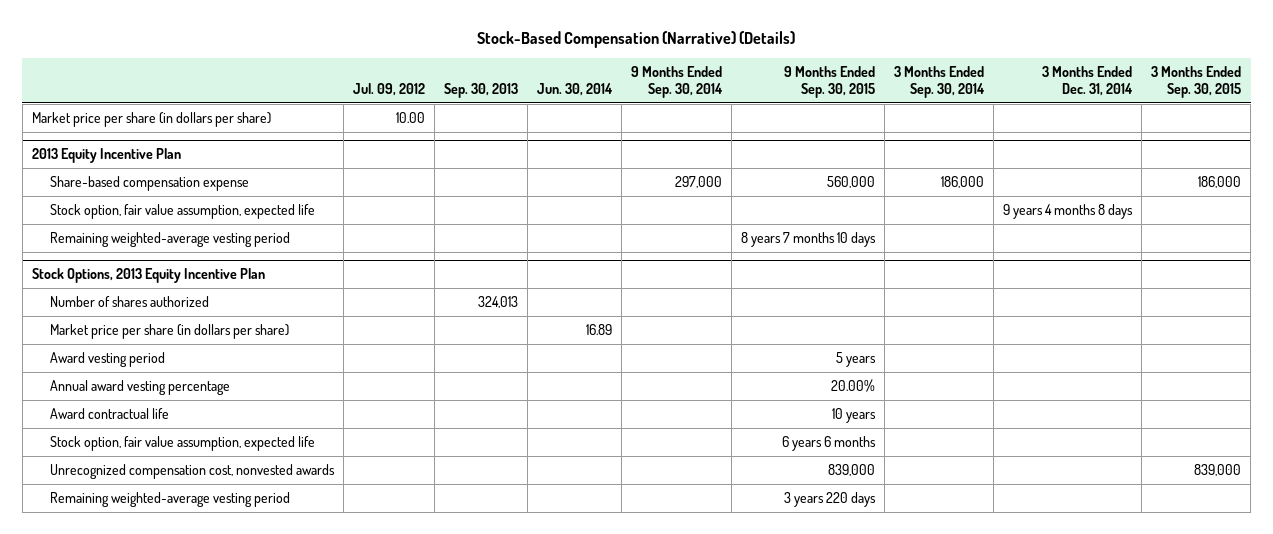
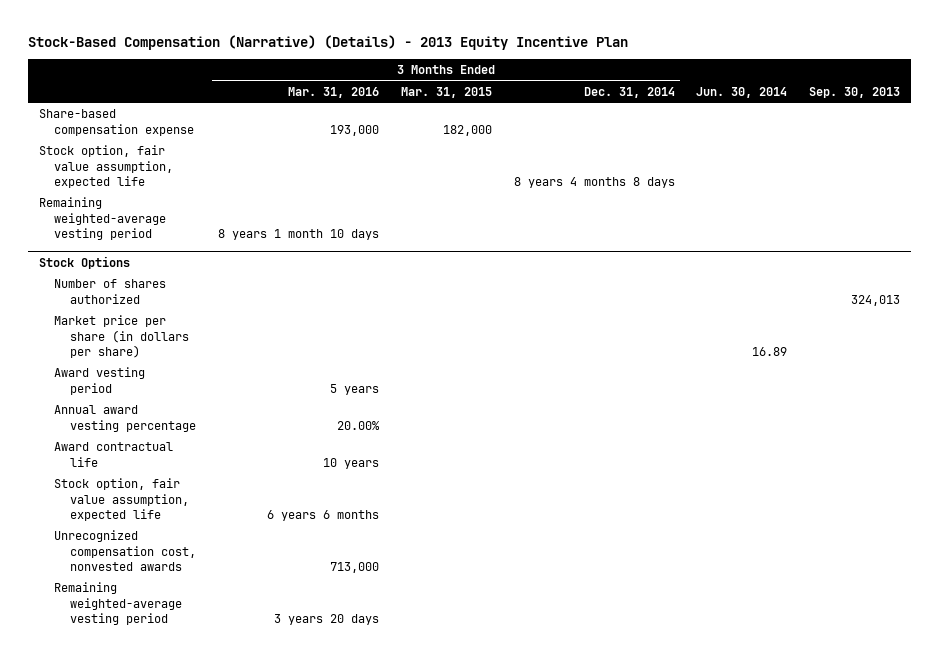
[477,31,796,49] Stock-Based Compensation (Narrative) (Details) -> [28,35,629,51] Stock-Based Compensation (Narrative) (Details) - 2013 Equity Incentive Plan
[352,82,425,96] Jul. 09, 2012 -> none
[630,66,723,98] 9 Months Ended Sep. 30, 2014 -> none
[784,66,876,98] 9 Months Ended Sep. 30, 2015 -> none
[894,66,986,98] 3 Months Ended Sep. 30, 2014 -> none
[1151,66,1242,98] 3 Months Ended Sep. 30, 2015 -> none
none -> [287,86,379,98] Mar. 31, 2016
none -> [400,86,492,98] Mar. 31, 2015
[31,112,271,128] Market price per share (in dollars per share) -> none
[31,148,181,164] 2013 Equity Incentive Plan -> none
[49,176,249,192] Share-based compensation expense -> none
[49,204,315,220] Stock option, fair value assumption, expected life -> none
[49,232,290,248] Remaining weighted-average vesting period -> none
none -> [38,109,195,136] Share-based compensation expense
none -> [38,145,174,189] Stock option, fair value assumption, expected life
none -> [38,197,167,241] Remaining weighted-average vesting period
[31,268,265,284] Stock Options, 2013 Equity Incentive Plan -> [38,255,130,269] Stock Options

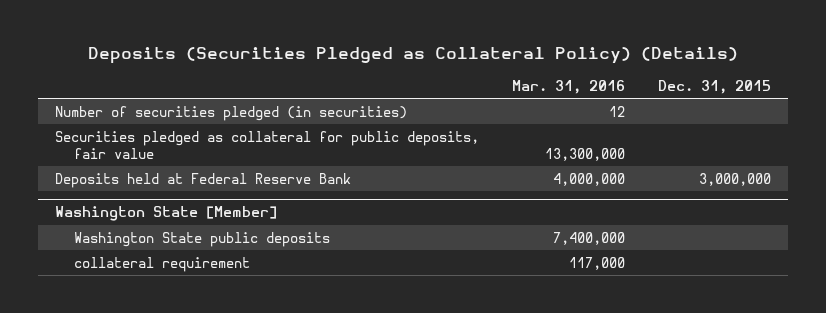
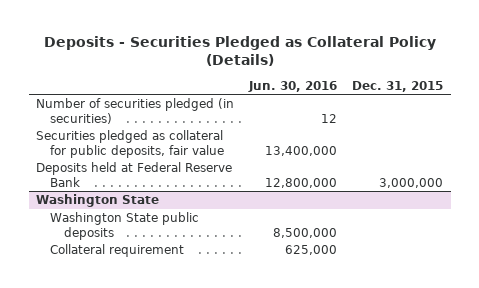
[87,47,738,65] Deposits (Securities Pledged as Collateral Policy) (Details) -> [43,35,436,66] Deposits - Securities Pledged as Collateral Policy (Details)
[511,79,625,94] Mar. 31, 2016 -> none
none -> [248,80,338,92] Jun. 30, 2016
[54,206,277,222] Washington State [Member] -> [36,194,160,208] Washington State
[73,256,250,272] collateral requirement -> [50,244,185,258] Collateral requirement

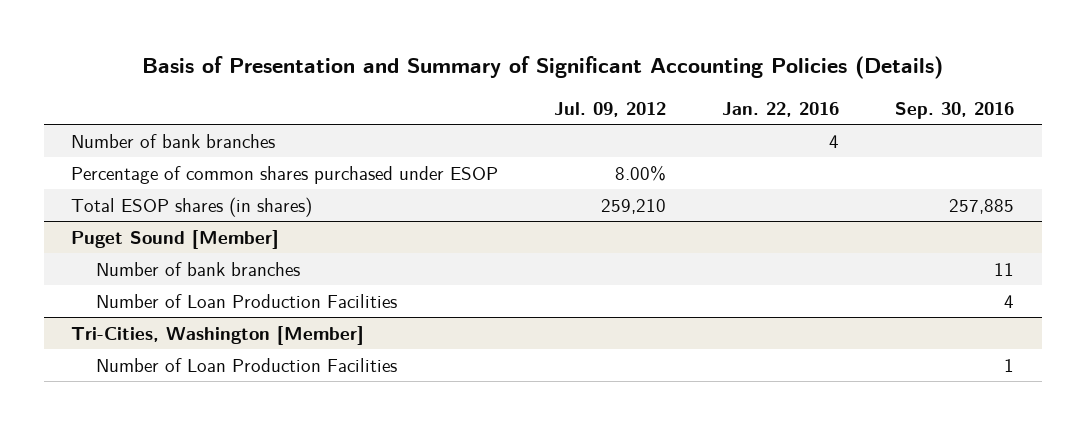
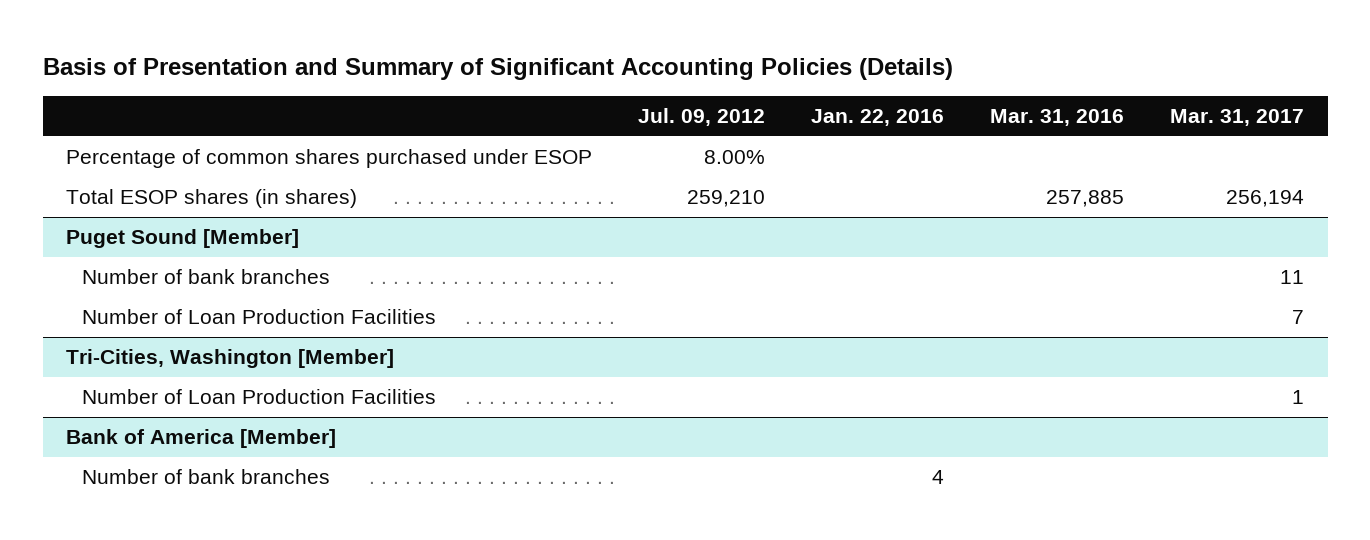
[895,102,1015,120] Sep. 30, 2016 -> none
none -> [990,109,1125,127] Mar. 31, 2016
none -> [1170,109,1305,127] Mar. 31, 2017
[71,133,276,148] Number of bank branches -> none
none -> [65,429,336,449] Bank of America [Member]
none -> [81,469,330,485] Number of bank branches

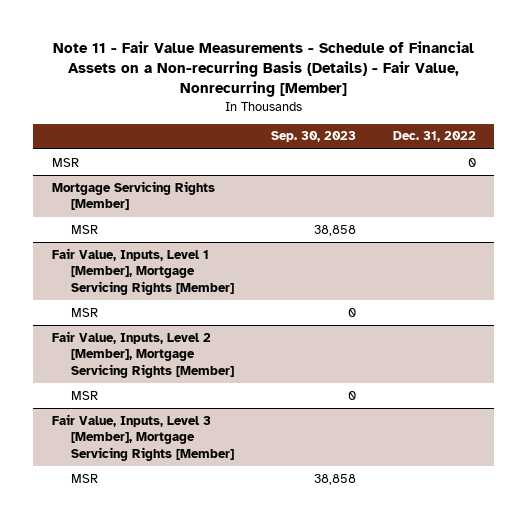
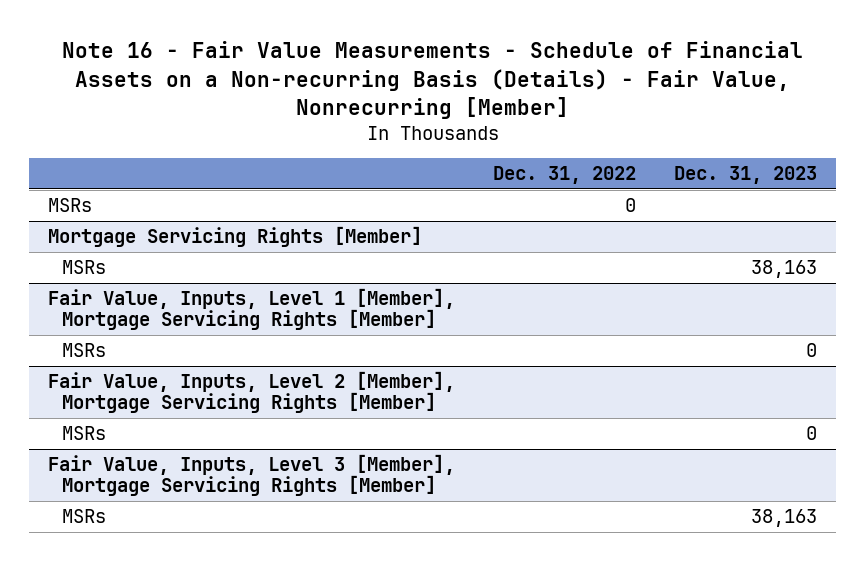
[52,41,474,98] Note 11 - Fair Value Measurements - Schedule of Financial Assets on a Non-recurring Basis (Details) - Fair Value, Nonrecurring [Member] -> [61,40,803,120] Note 16 - Fair Value Measurements - Schedule of Financial Assets on a Non-recurring Basis (Details) - Fair Value, Nonrecurring [Member]
[270,131,356,143] Sep. 30, 2023 -> none
none -> [674,166,818,185] Dec. 31, 2023
[51,157,79,167] MSR -> [48,198,93,213] MSRs
[70,224,98,234] MSR -> [62,260,107,275] MSRs
[70,307,98,317] MSR -> [62,343,107,358] MSRs
[70,390,98,400] MSR -> [62,426,107,441] MSRs
[70,473,98,483] MSR -> [62,509,107,524] MSRs

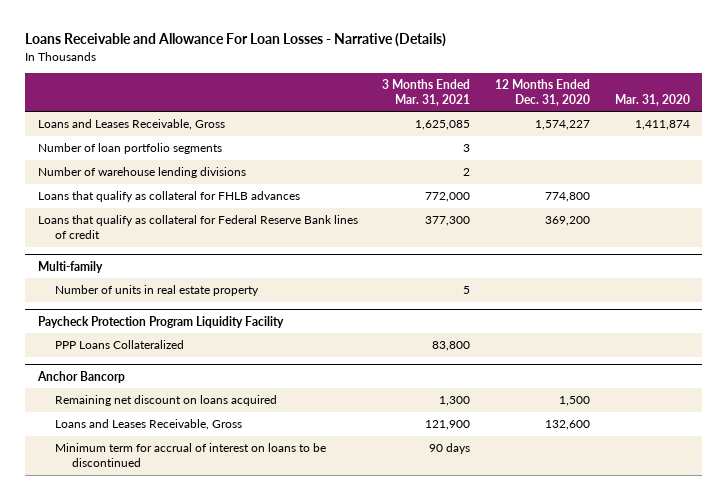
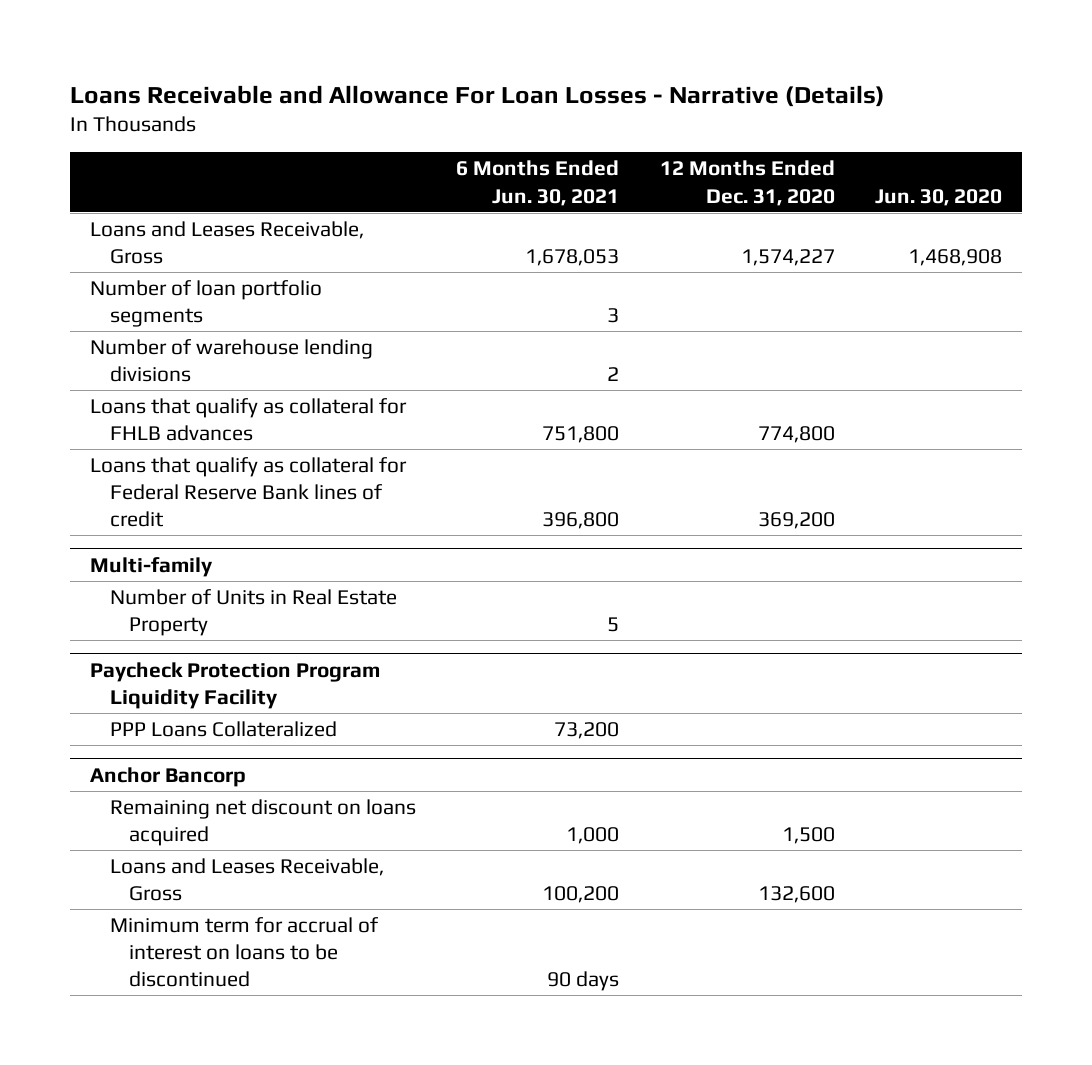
[382,79,471,106] 3 Months Ended Mar. 31, 2021 -> none
[614,93,690,106] Mar. 31, 2020 -> none
none -> [456,160,620,206] 6 Months Ended Jun. 30, 2021
none -> [874,188,1002,206] Jun. 30, 2020
[54,285,259,297] Number of units in real estate property -> [109,588,397,637] Number of Units in Real Estate Property

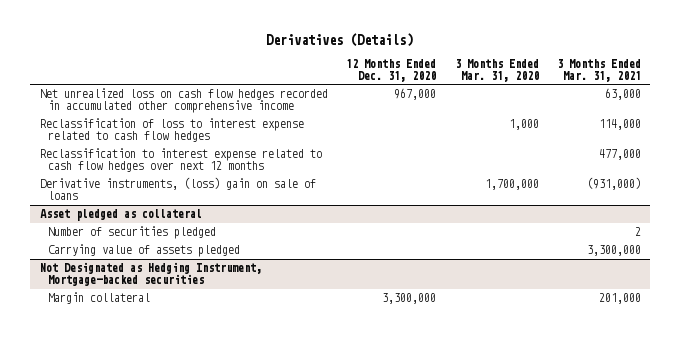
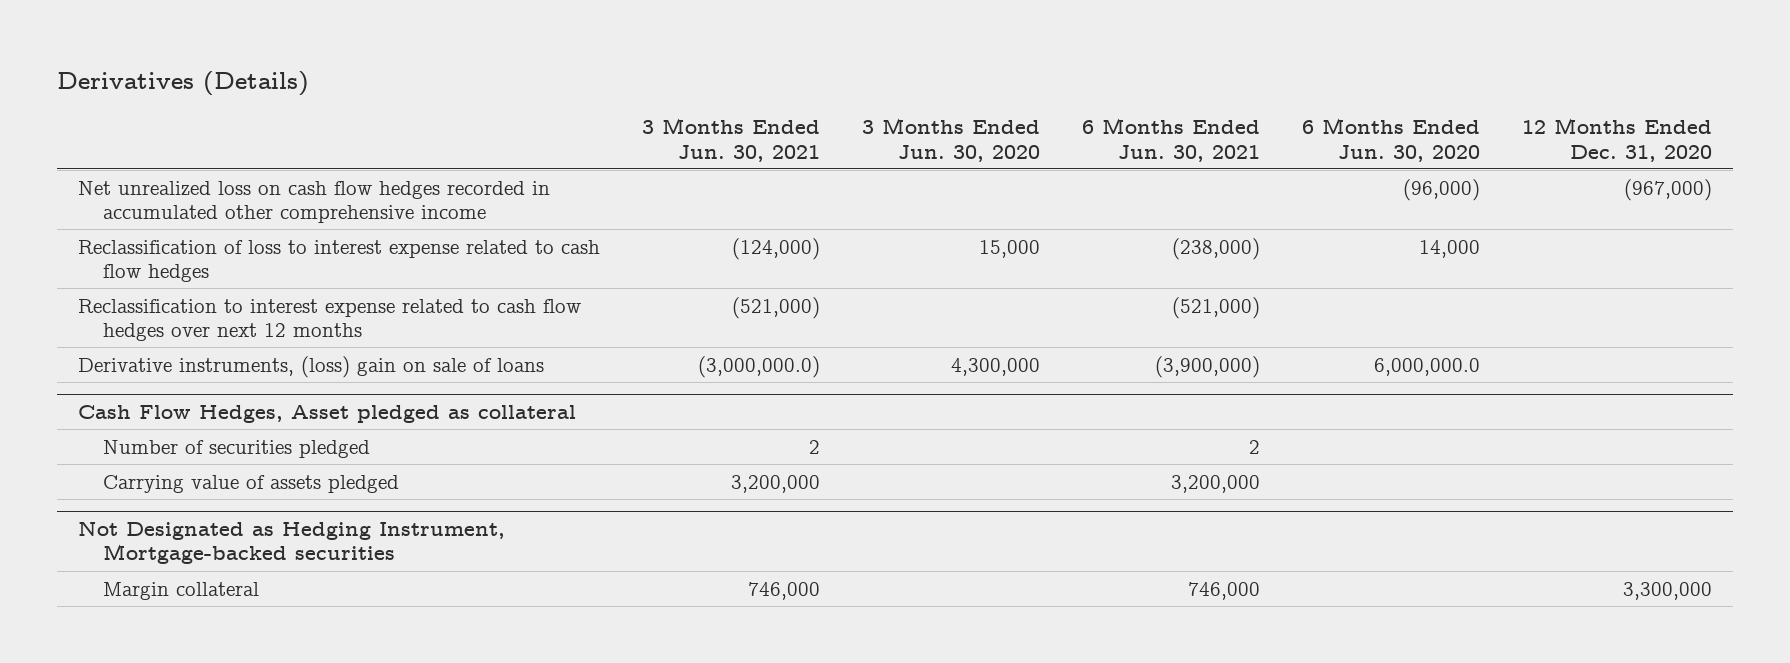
[454,58,539,82] 3 Months Ended Mar. 31, 2020 -> none
[557,58,642,82] 3 Months Ended Mar. 31, 2021 -> none
none -> [641,118,820,162] 3 Months Ended Jun. 30, 2021
none -> [861,118,1040,162] 3 Months Ended Jun. 30, 2020
none -> [1081,118,1260,162] 6 Months Ended Jun. 30, 2021
none -> [1301,118,1480,162] 6 Months Ended Jun. 30, 2020
[394,88,437,101] 967,000 -> [1623,178,1712,201] (967,000)
[39,209,202,222] Asset pledged as collateral -> [77,404,576,423] Cash Flow Hedges, Asset pledged as collateral

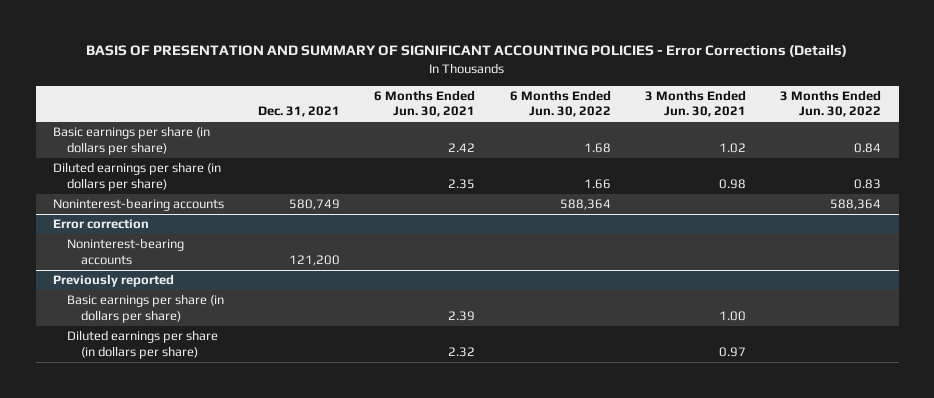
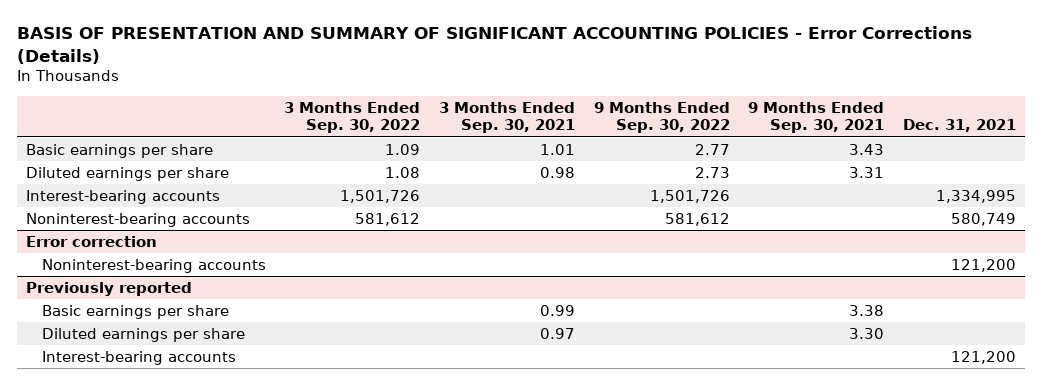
[374,89,476,118] 6 Months Ended Jun. 30, 2021 -> none
[509,89,611,118] 6 Months Ended Jun. 30, 2022 -> none
[645,89,747,118] 3 Months Ended Jun. 30, 2021 -> none
[780,89,882,118] 3 Months Ended Jun. 30, 2022 -> none
none -> [284,101,421,134] 3 Months Ended Sep. 30, 2022
none -> [439,101,576,134] 3 Months Ended Sep. 30, 2021
none -> [593,101,730,134] 9 Months Ended Sep. 30, 2022
none -> [748,101,885,134] 9 Months Ended Sep. 30, 2021
[52,126,210,155] Basic earnings per share (in dollars per share) -> [26,143,214,158] Basic earnings per share
[52,162,221,191] Diluted earnings per share (in dollars per share) -> [26,166,230,181] Diluted earnings per share
none -> [26,189,221,204] Interest-bearing accounts
[66,294,224,323] Basic earnings per share (in dollars per share) -> [41,304,229,319] Basic earnings per share
[66,330,218,359] Diluted earnings per share (in dollars per share) -> [41,327,245,342] Diluted earnings per share
none -> [41,350,236,365] Interest-bearing accounts

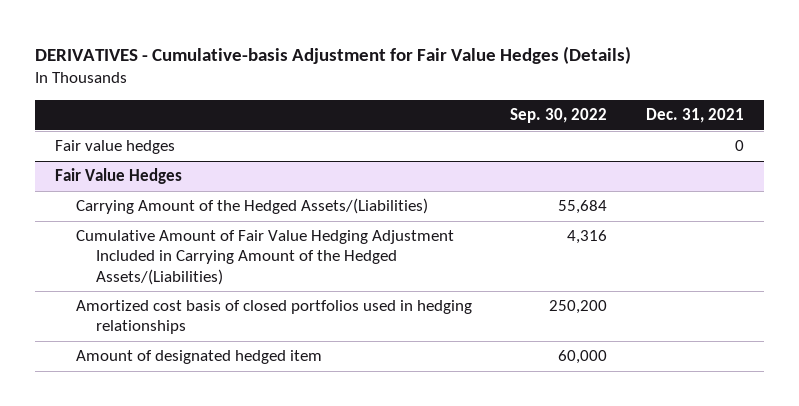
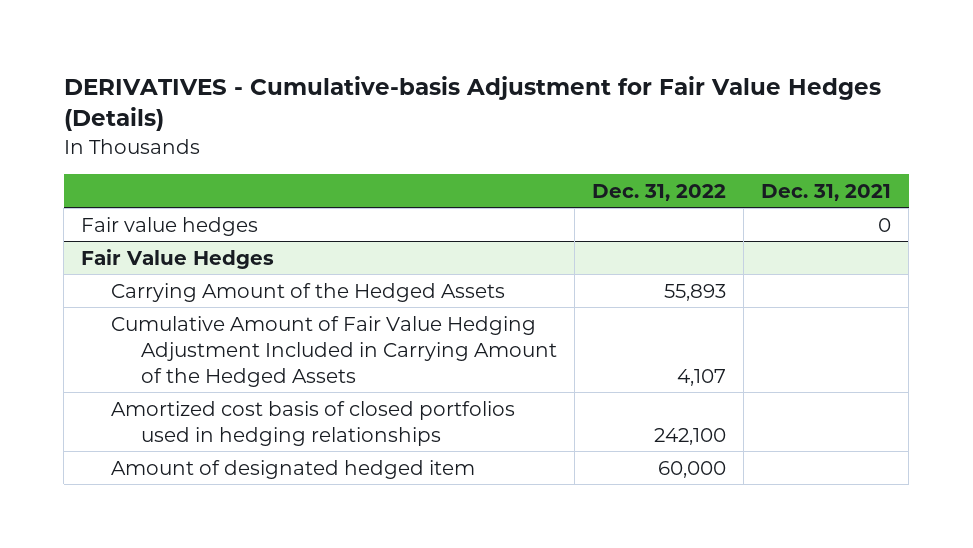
[510,108,608,124] Sep. 30, 2022 -> none
none -> [592,183,727,201] Dec. 31, 2022
[75,198,428,215] Carrying Amount of the Hedged Assets/(Liabilities) -> [111,282,506,302] Carrying Amount of the Hedged Assets
[75,230,454,285] Cumulative Amount of Fair Value Hedging Adjustment Included in Carrying Amount of the Hedged Assets/(Liabilities) -> [111,315,557,387] Cumulative Amount of Fair Value Hedging Adjustment Included in Carrying Amount of the Hedged Assets

